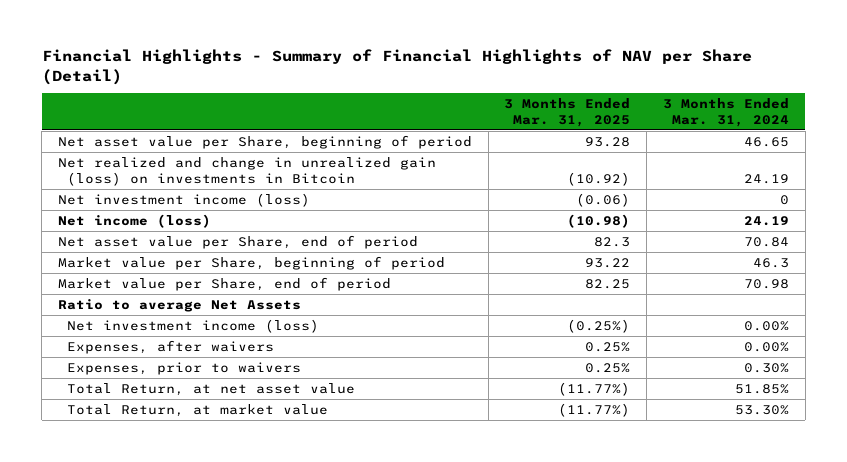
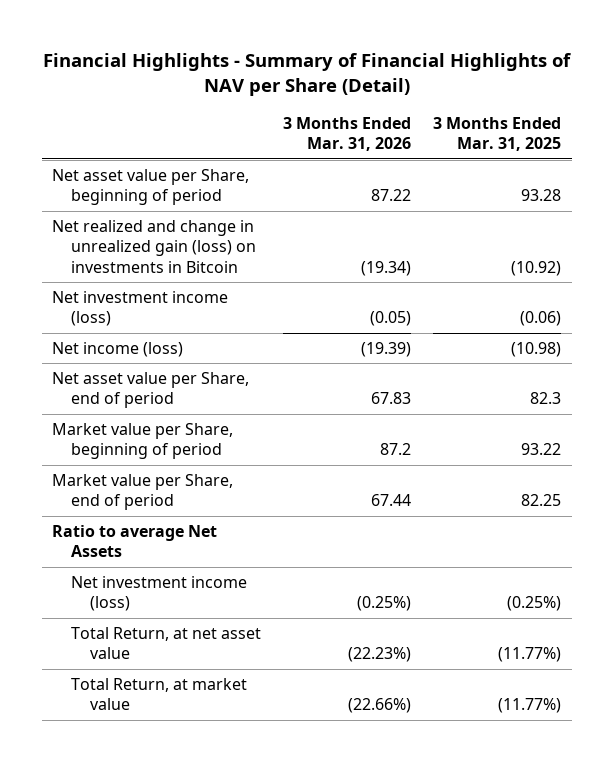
[662,98,789,127] 3 Months Ended Mar. 31, 2024 -> none
none -> [283,116,412,152] 3 Months Ended Mar. 31, 2026
[67,340,275,355] Expenses, after waivers -> none
[67,362,302,376] Expenses, prior to waivers -> none

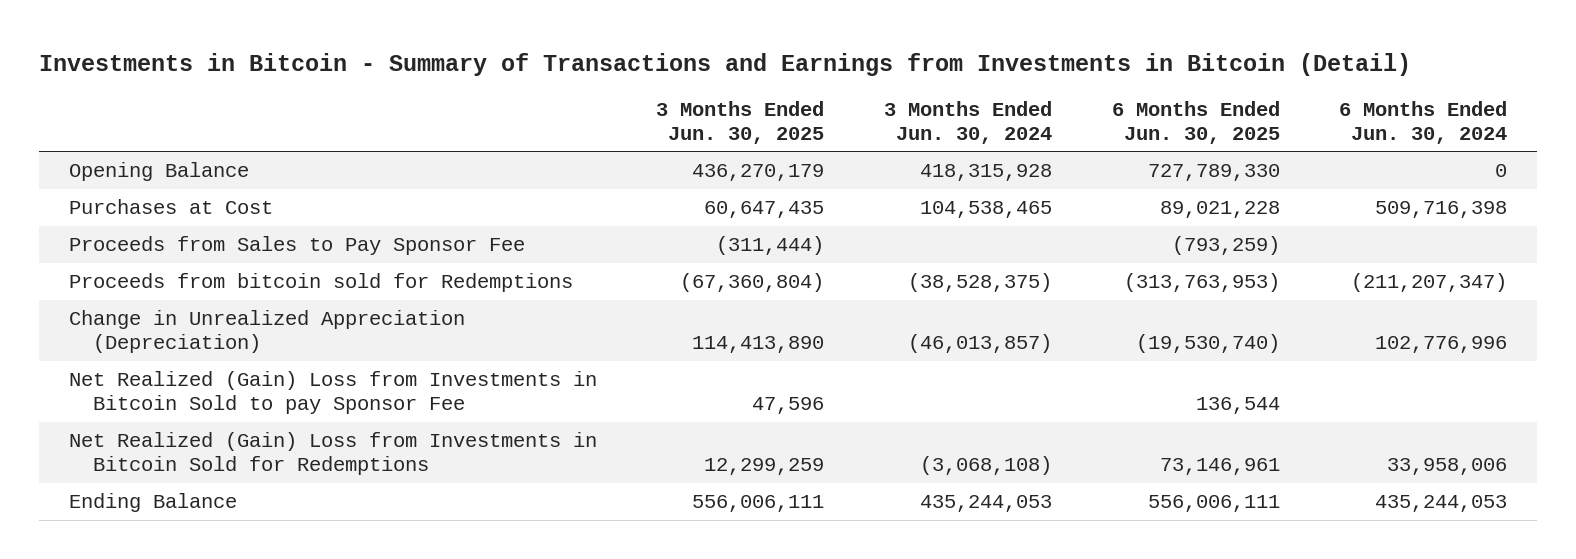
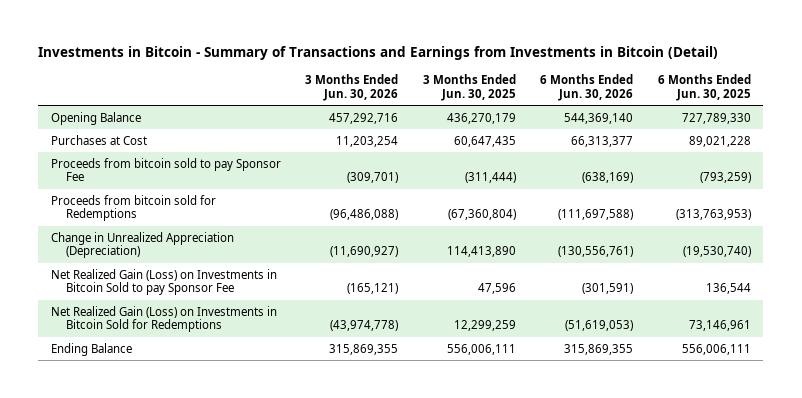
[883,100,1052,144] 3 Months Ended Jun. 30, 2024 -> none
[1339,100,1508,144] 6 Months Ended Jun. 30, 2024 -> none
none -> [305,74,399,101] 3 Months Ended Jun. 30, 2026
none -> [540,74,634,101] 6 Months Ended Jun. 30, 2026
[68,236,525,256] Proceeds from Sales to Pay Sponsor Fee -> [50,157,281,182] Proceeds from bitcoin sold to pay Sponsor Fee
[68,371,597,415] Net Realized (Gain) Loss from Investments in Bitcoin Sold to pay Sponsor Fee -> [50,268,277,296] Net Realized Gain (Loss) on Investments in Bitcoin Sold to pay Sponsor Fee
[68,432,597,476] Net Realized (Gain) Loss from Investments in Bitcoin Sold for Redemptions -> [50,305,277,333] Net Realized Gain (Loss) on Investments in Bitcoin Sold for Redemptions

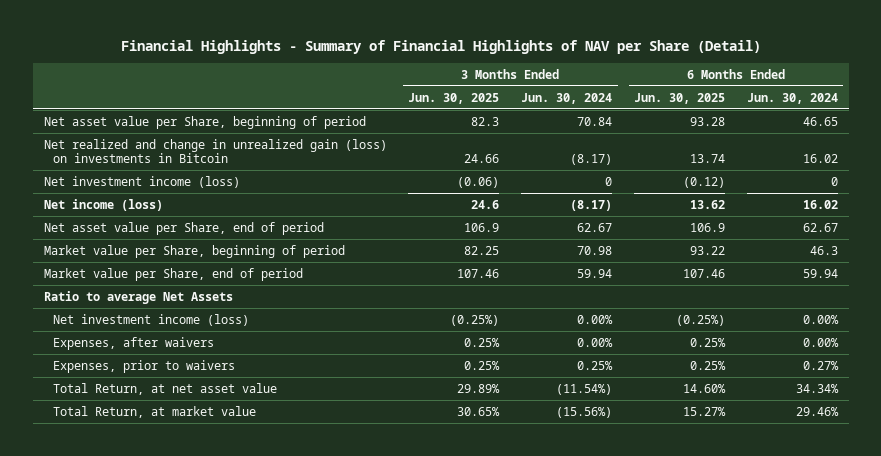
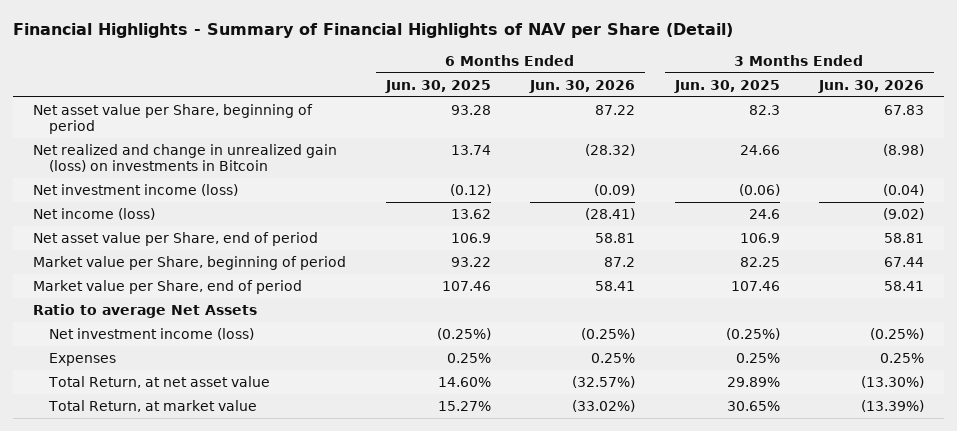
[521,92,613,104] Jun. 30, 2024 -> none
[746,92,838,104] Jun. 30, 2024 -> none
none -> [529,79,636,93] Jun. 30, 2026
none -> [818,79,925,93] Jun. 30, 2026
[53,359,236,373] Expenses, prior to waivers -> none
[53,336,215,350] Expenses, after waivers -> [48,353,116,367] Expenses

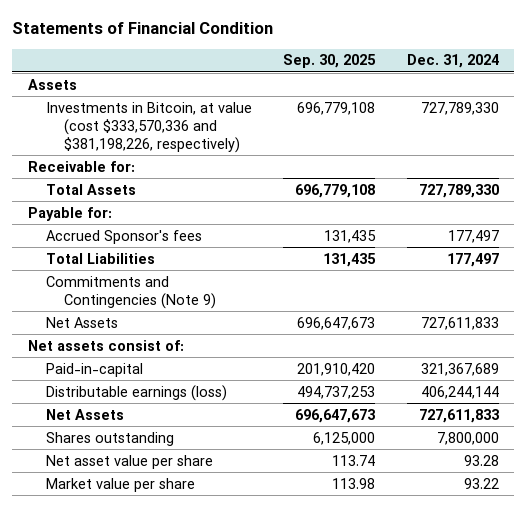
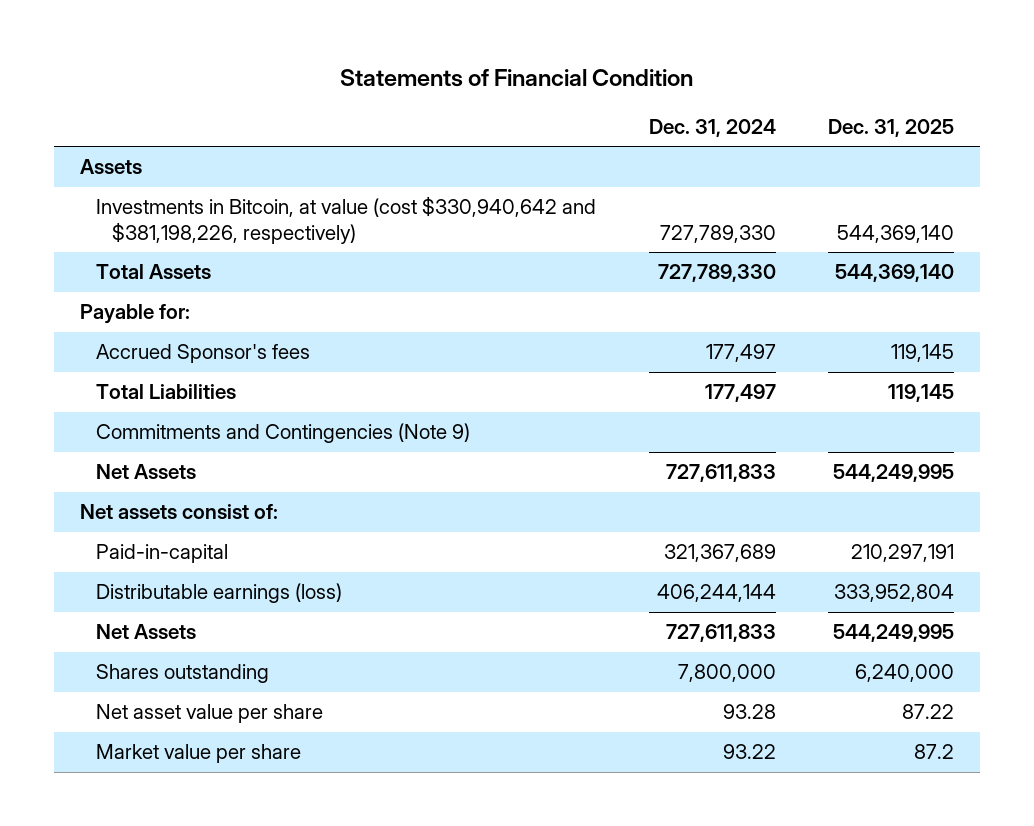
[283,54,377,69] Sep. 30, 2025 -> none
none -> [827,119,954,138] Dec. 31, 2025
[27,160,135,172] Receivable for: -> none
[45,101,252,153] Investments in Bitcoin, at value (cost $333,570,336 and $381,198,226, respectively) -> [96,196,597,244] Investments in Bitcoin, at value (cost $330,940,642 and $381,198,226, respectively)

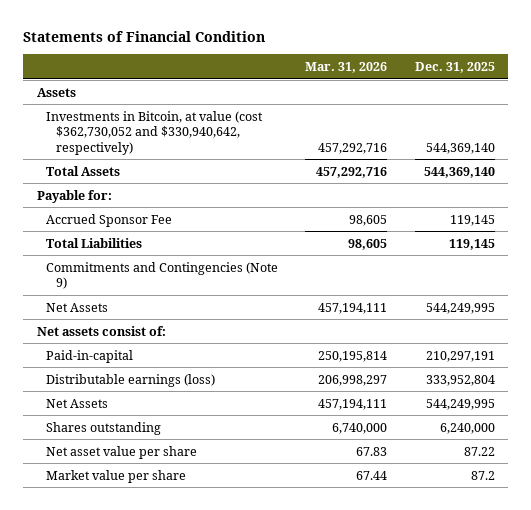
[648,119,776,138] Dec. 31, 2024 -> none
none -> [305,62,388,74] Mar. 31, 2026
[96,196,597,244] Investments in Bitcoin, at value (cost $330,940,642 and $381,198,226, respectively) -> [46,110,264,155] Investments in Bitcoin, at value (cost $362,730,052 and $330,940,642, respectively)
[96,344,311,364] Accrued Sponsor's fees -> [46,213,173,227] Accrued Sponsor Fee

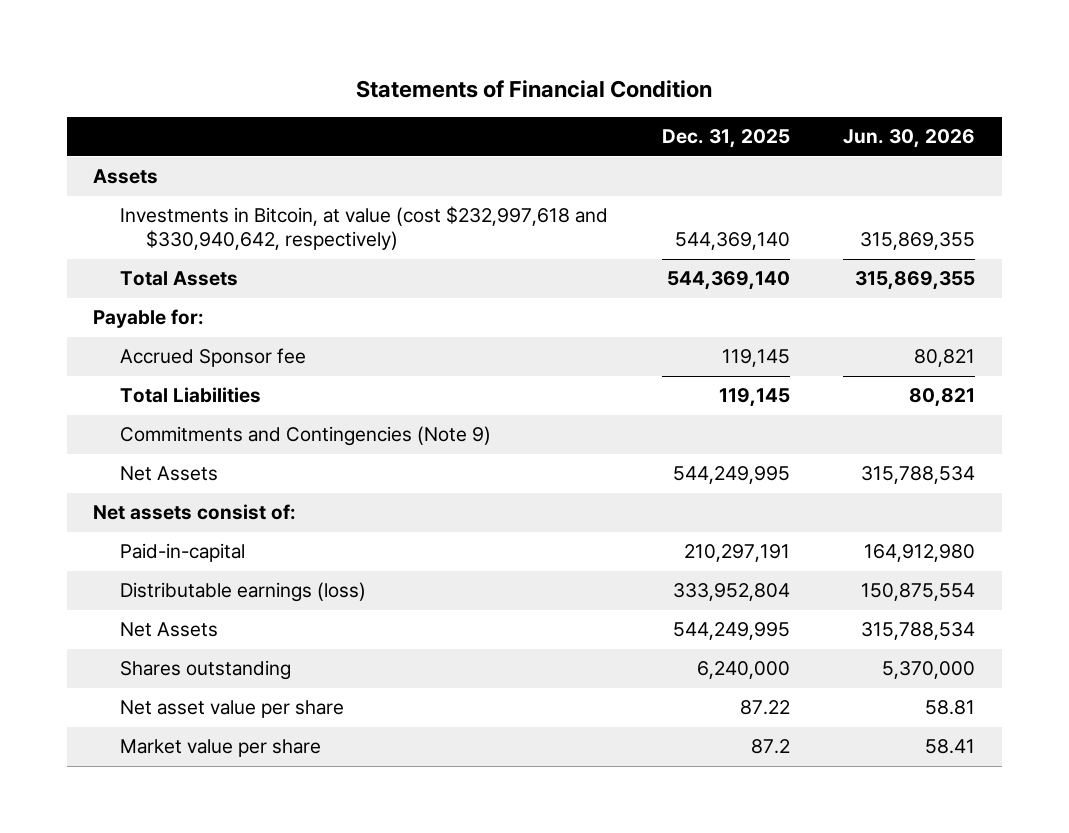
[305,62,388,74] Mar. 31, 2026 -> none
none -> [843,129,976,149] Jun. 30, 2026
[46,110,264,155] Investments in Bitcoin, at value (cost $362,730,052 and $330,940,642, respectively) -> [119,206,608,251] Investments in Bitcoin, at value (cost $232,997,618 and $330,940,642, respectively)
[46,213,173,227] Accrued Sponsor Fee -> [119,348,306,368] Accrued Sponsor fee

